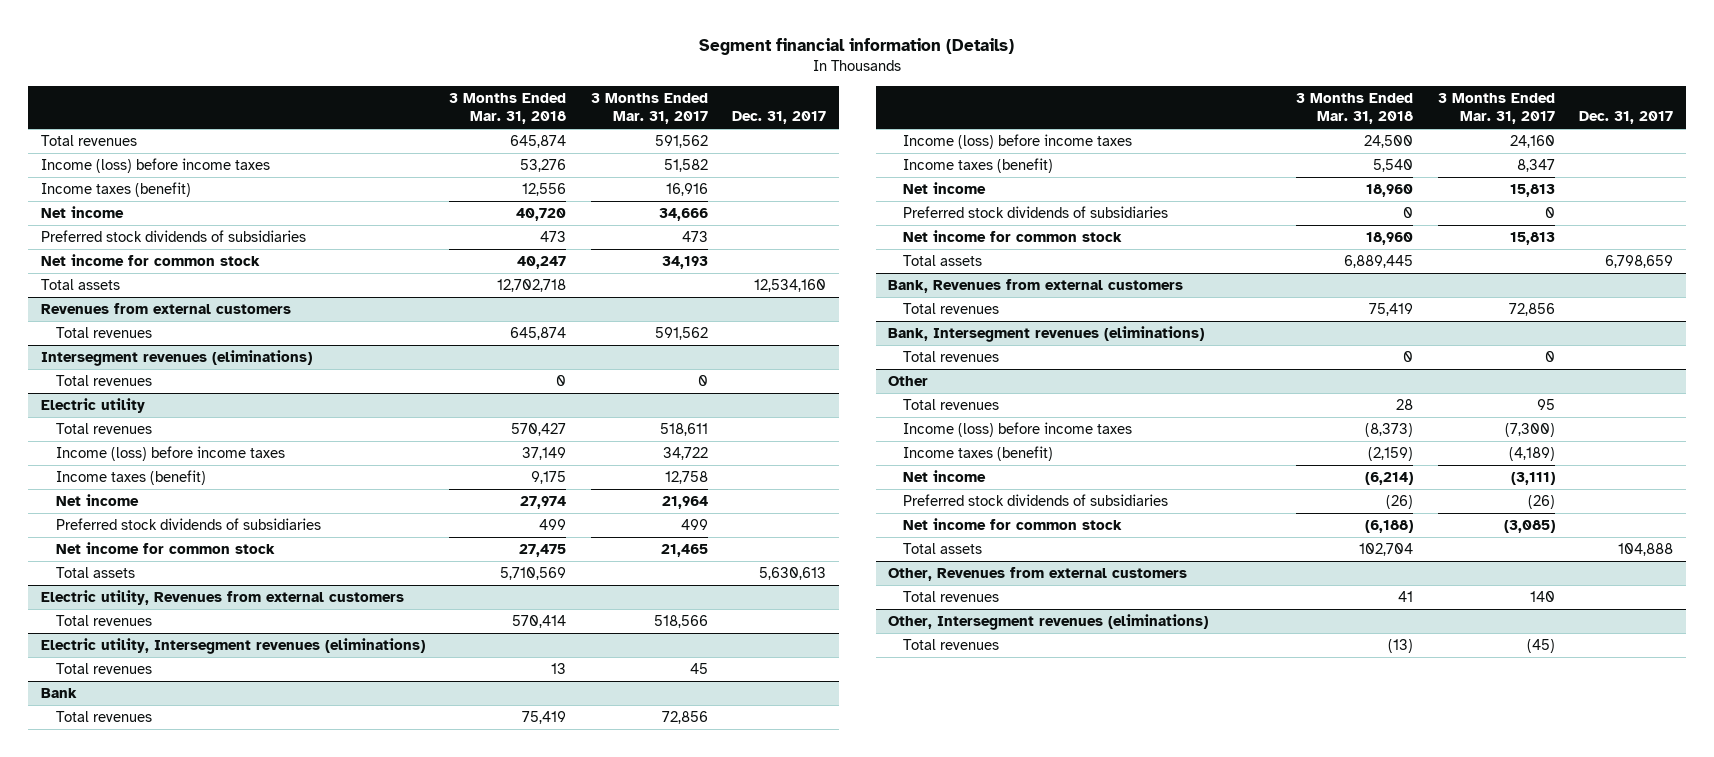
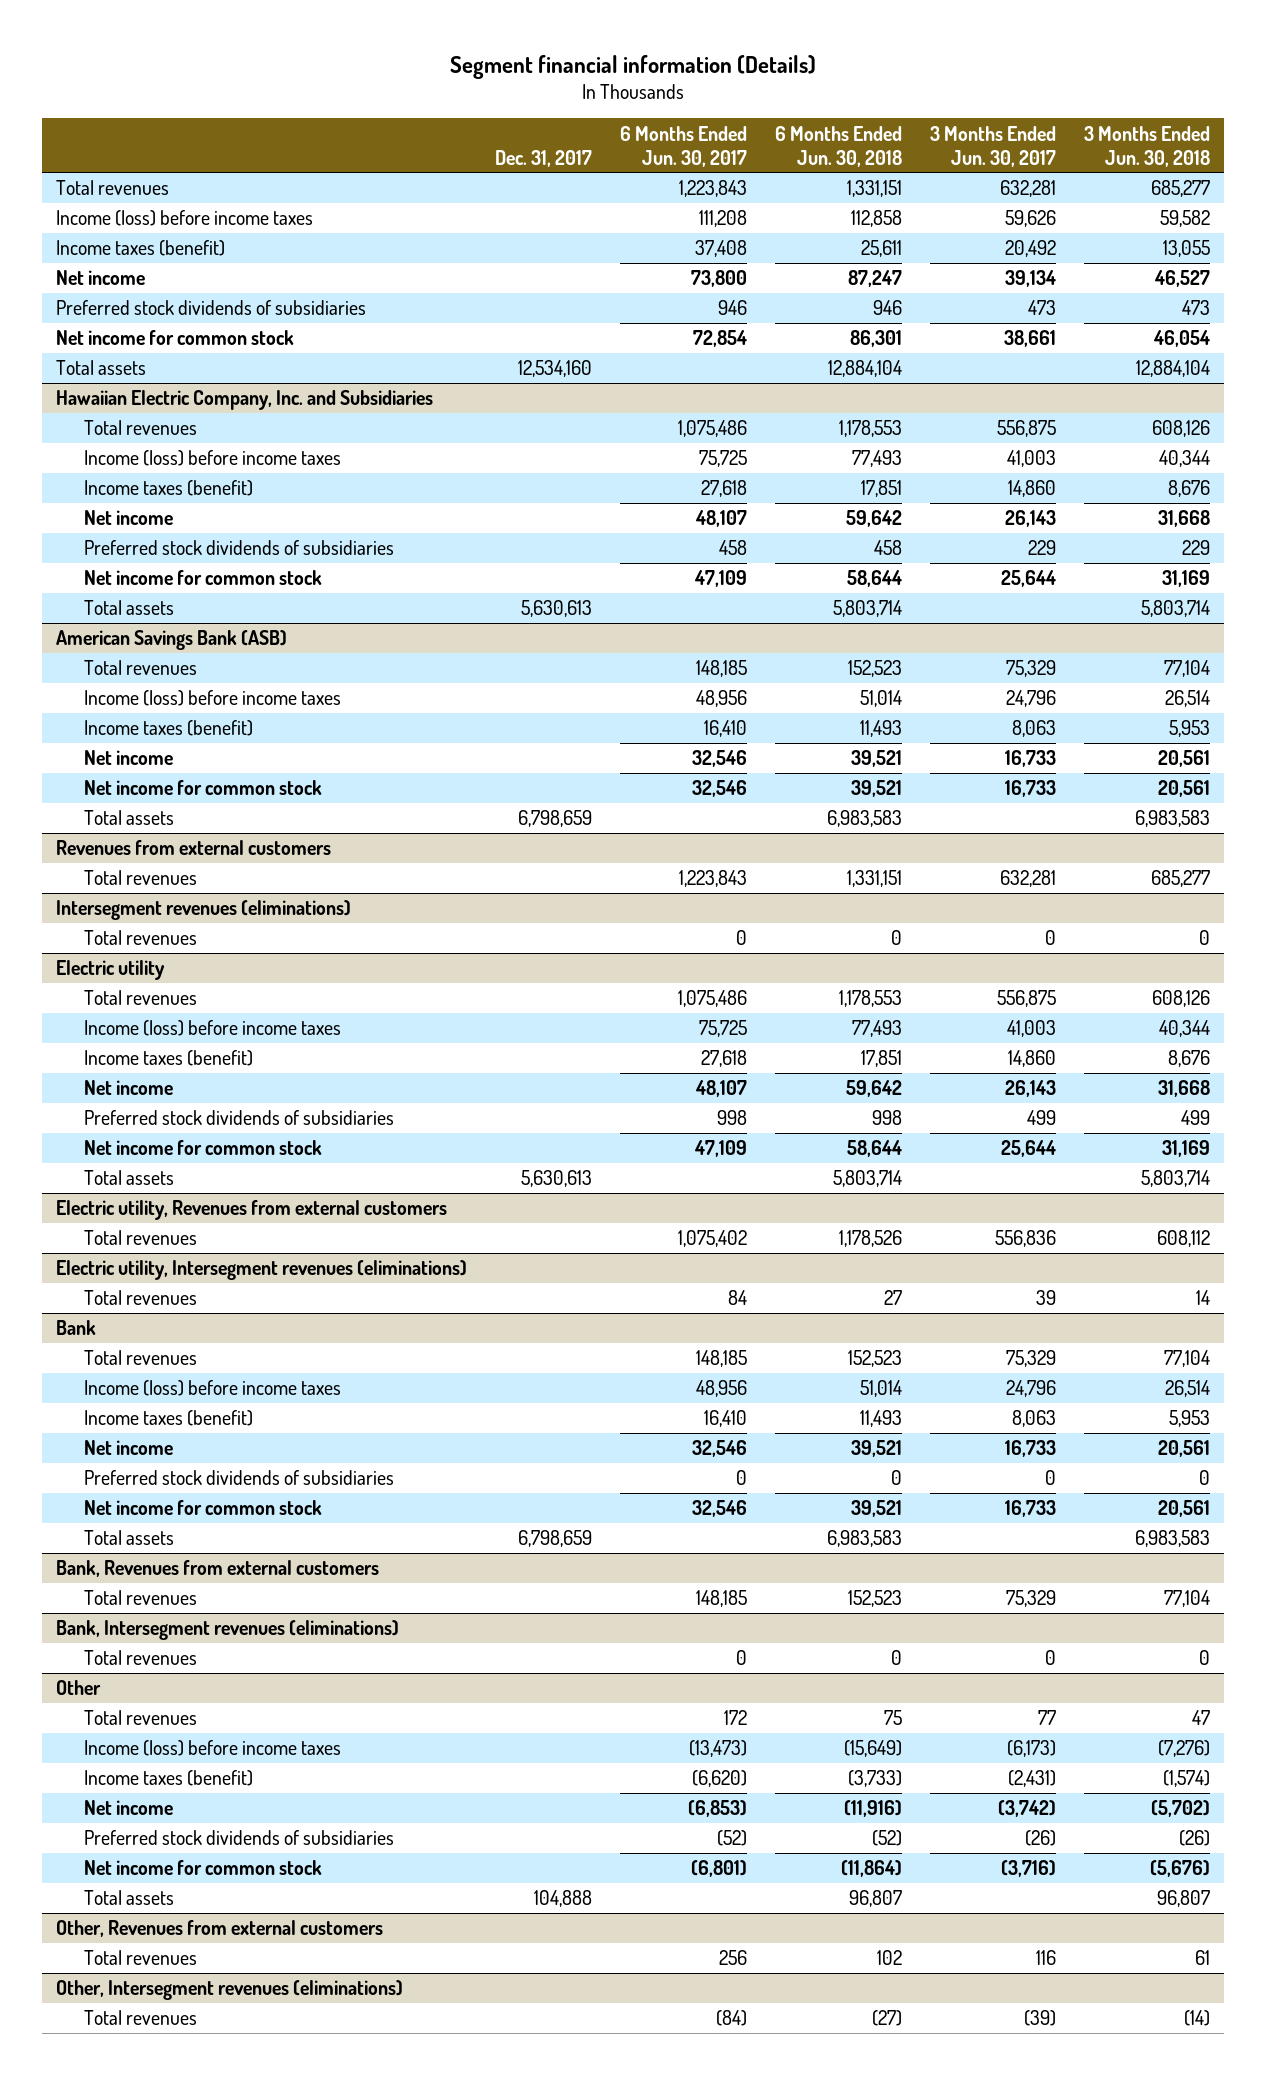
[449,93,567,125] 3 Months Ended Mar. 31, 2018 -> none
[590,93,708,125] 3 Months Ended Mar. 31, 2017 -> none
none -> [620,125,748,167] 6 Months Ended Jun. 30, 2017
none -> [775,125,903,167] 6 Months Ended Jun. 30, 2018
none -> [930,125,1057,167] 3 Months Ended Jun. 30, 2017
none -> [1084,125,1211,167] 3 Months Ended Jun. 30, 2018
none -> [56,390,434,411] Hawaiian Electric Company, Inc. and Subsidiaries
none -> [83,420,197,436] Total revenues
none -> [83,450,341,467] Income (loss) before income taxes
none -> [83,480,253,497] Income taxes (benefit)
none -> [83,510,173,526] Net income
none -> [83,540,394,556] Preferred stock dividends of subsidiaries
none -> [83,570,322,586] Net income for common stock
none -> [83,600,174,616] Total assets
none -> [56,630,288,651] American Savings Bank (ASB)
none -> [83,660,197,676] Total revenues
none -> [83,690,341,707] Income (loss) before income taxes
none -> [83,720,253,737] Income taxes (benefit)
none -> [83,750,173,766] Net income
none -> [83,780,322,796] Net income for common stock
none -> [83,810,174,826] Total assets

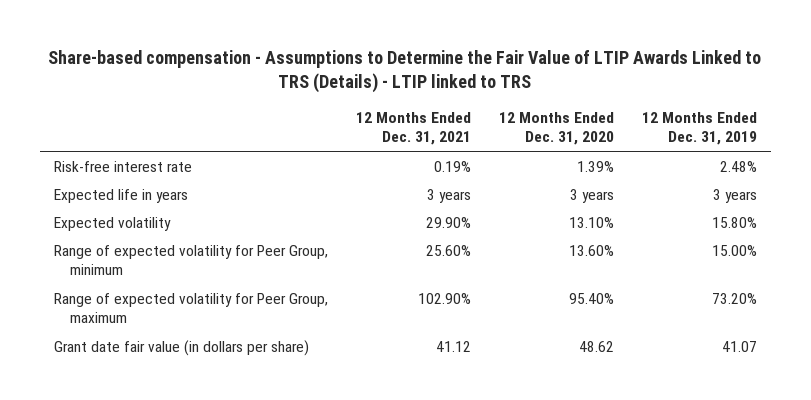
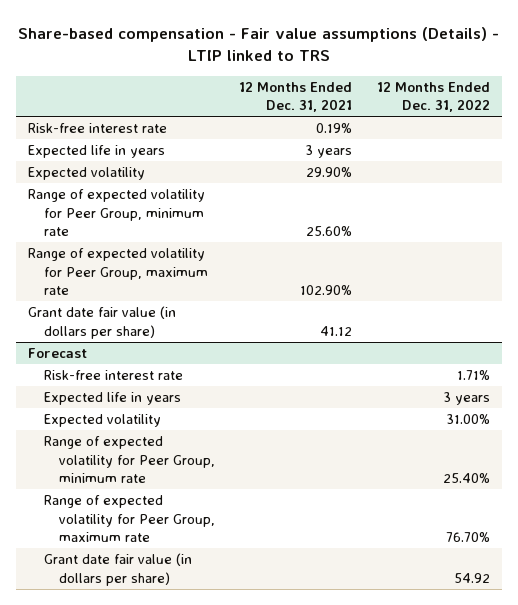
[48,49,762,93] Share-based compensation - Assumptions to Determine the Fair Value of LTIP Awards Linked to TRS (Details) - LTIP linked to TRS -> [17,26,499,62] Share-based compensation - Fair value assumptions (Details) - LTIP linked to TRS
[499,112,615,146] 12 Months Ended Dec. 31, 2020 -> none
[642,112,758,146] 12 Months Ended Dec. 31, 2019 -> none
none -> [376,81,490,113] 12 Months Ended Dec. 31, 2022
[53,244,328,276] Range of expected volatility for Peer Group, minimum -> [28,189,206,237] Range of expected volatility for Peer Group, minimum rate
[53,292,328,324] Range of expected volatility for Peer Group, maximum -> [28,248,208,296] Range of expected volatility for Peer Group, maximum rate
none -> [28,348,88,359] Forecast
none -> [43,370,183,381] Risk-free interest rate
none -> [43,392,181,406] Expected life in years
none -> [43,414,161,428] Expected volatility
none -> [43,436,216,484] Range of expected volatility for Peer Group, minimum rate
none -> [43,495,216,543] Range of expected volatility for Peer Group, maximum rate
none -> [43,553,192,586] Grant date fair value (in dollars per share)

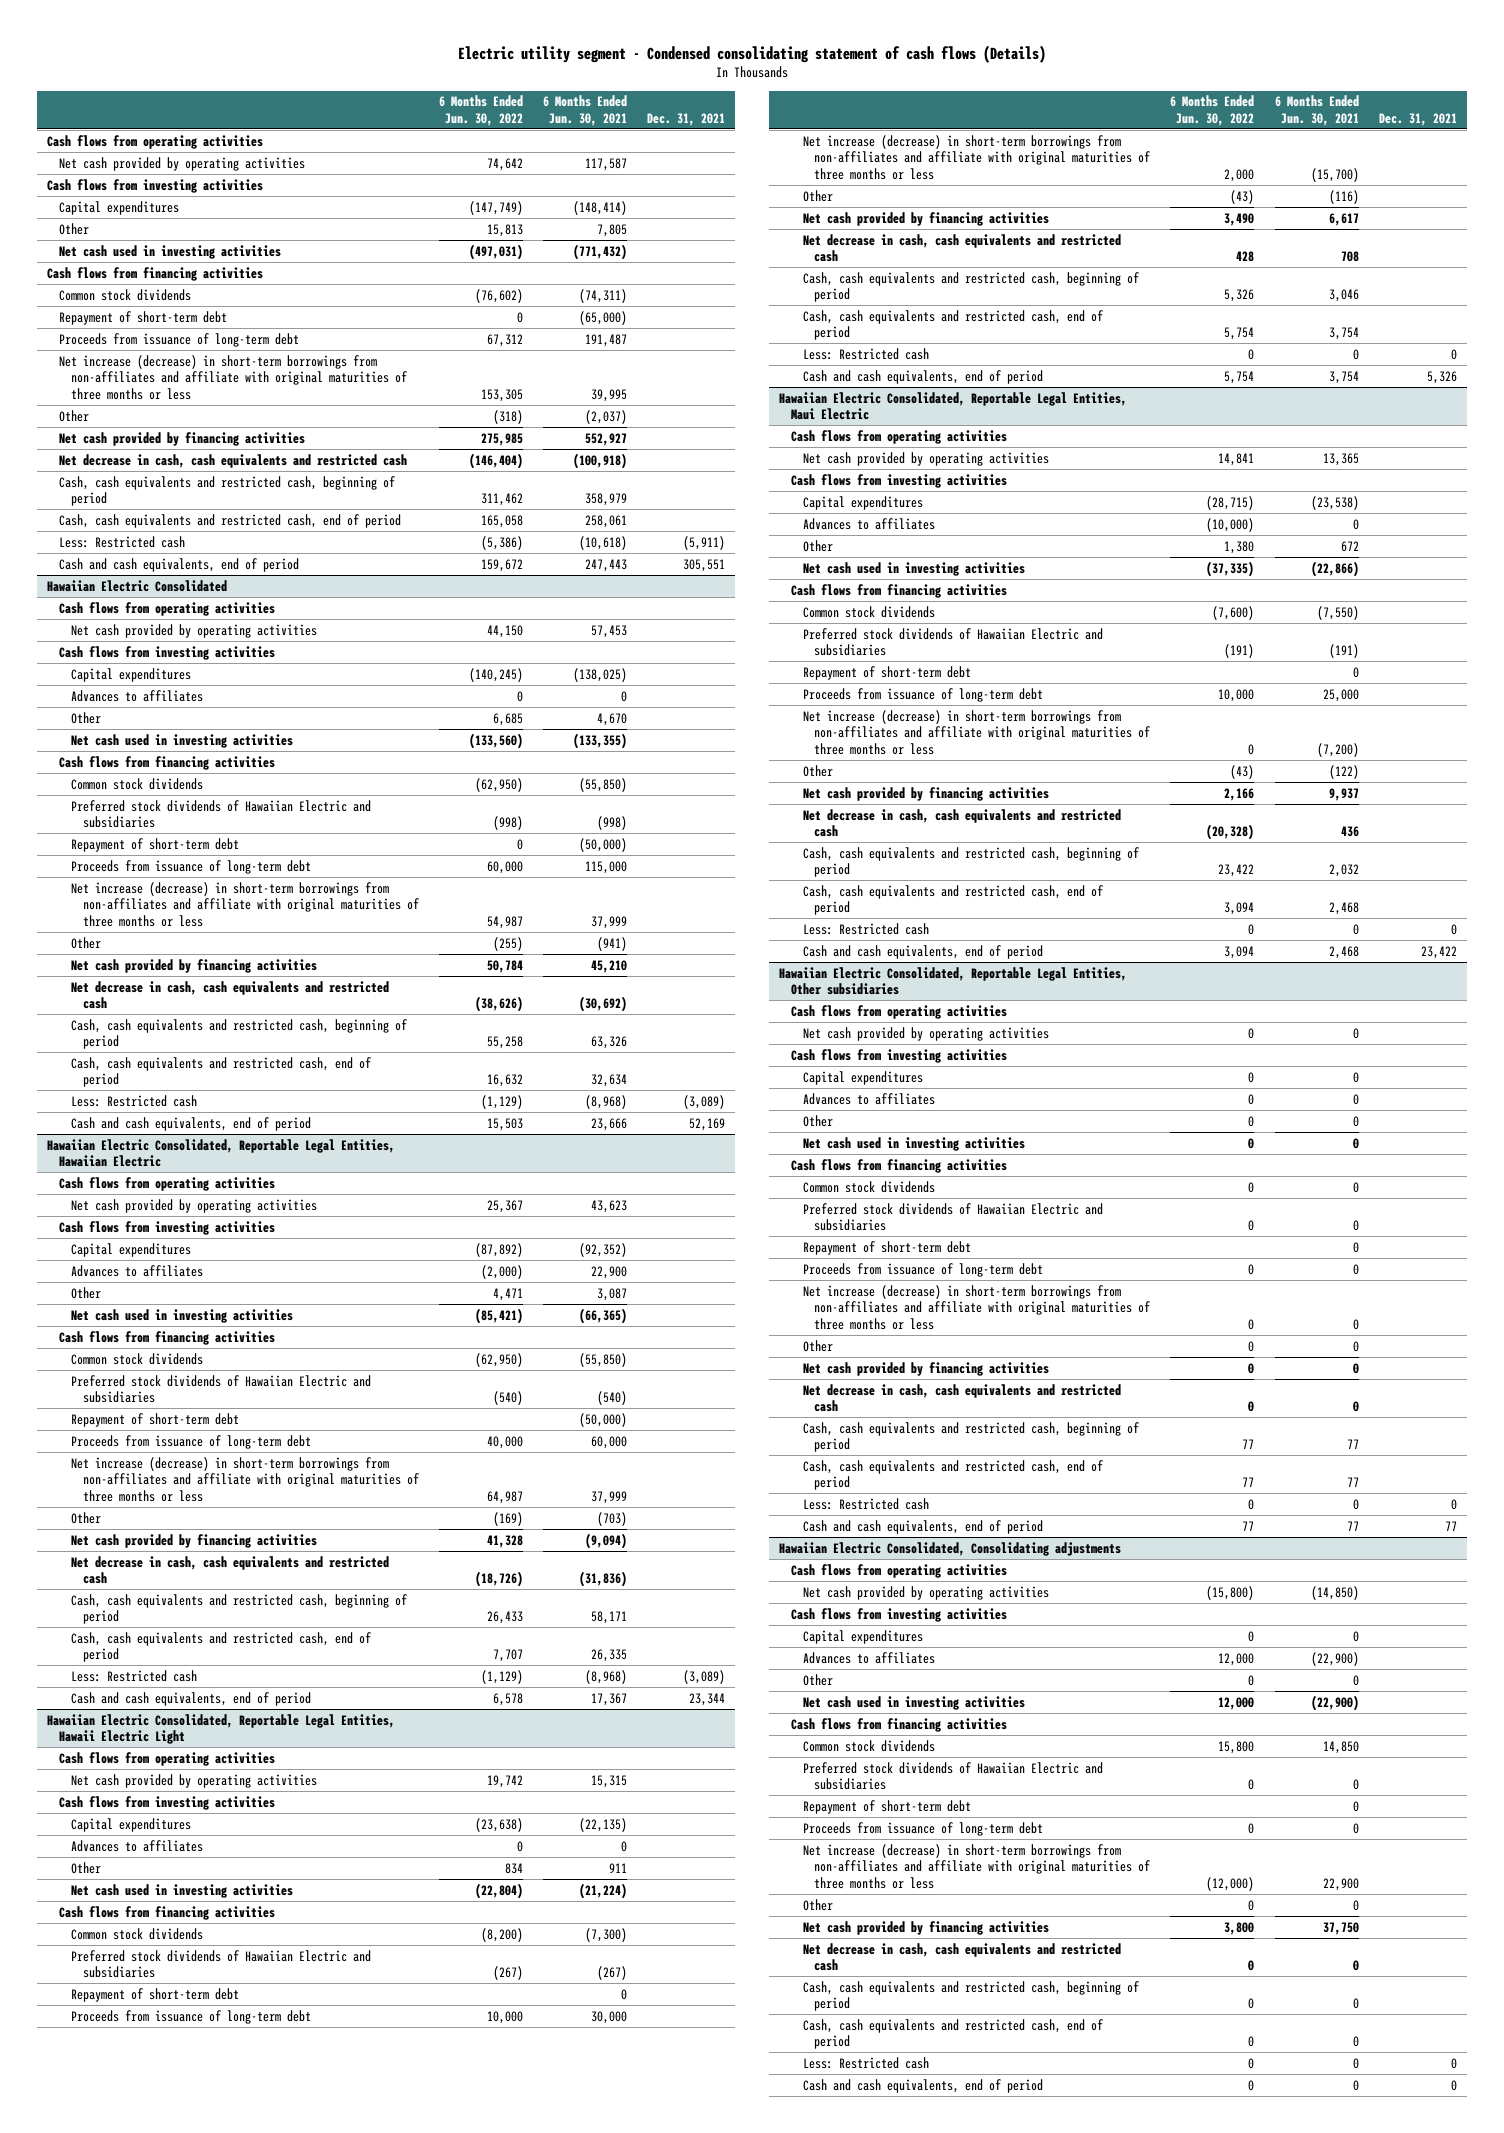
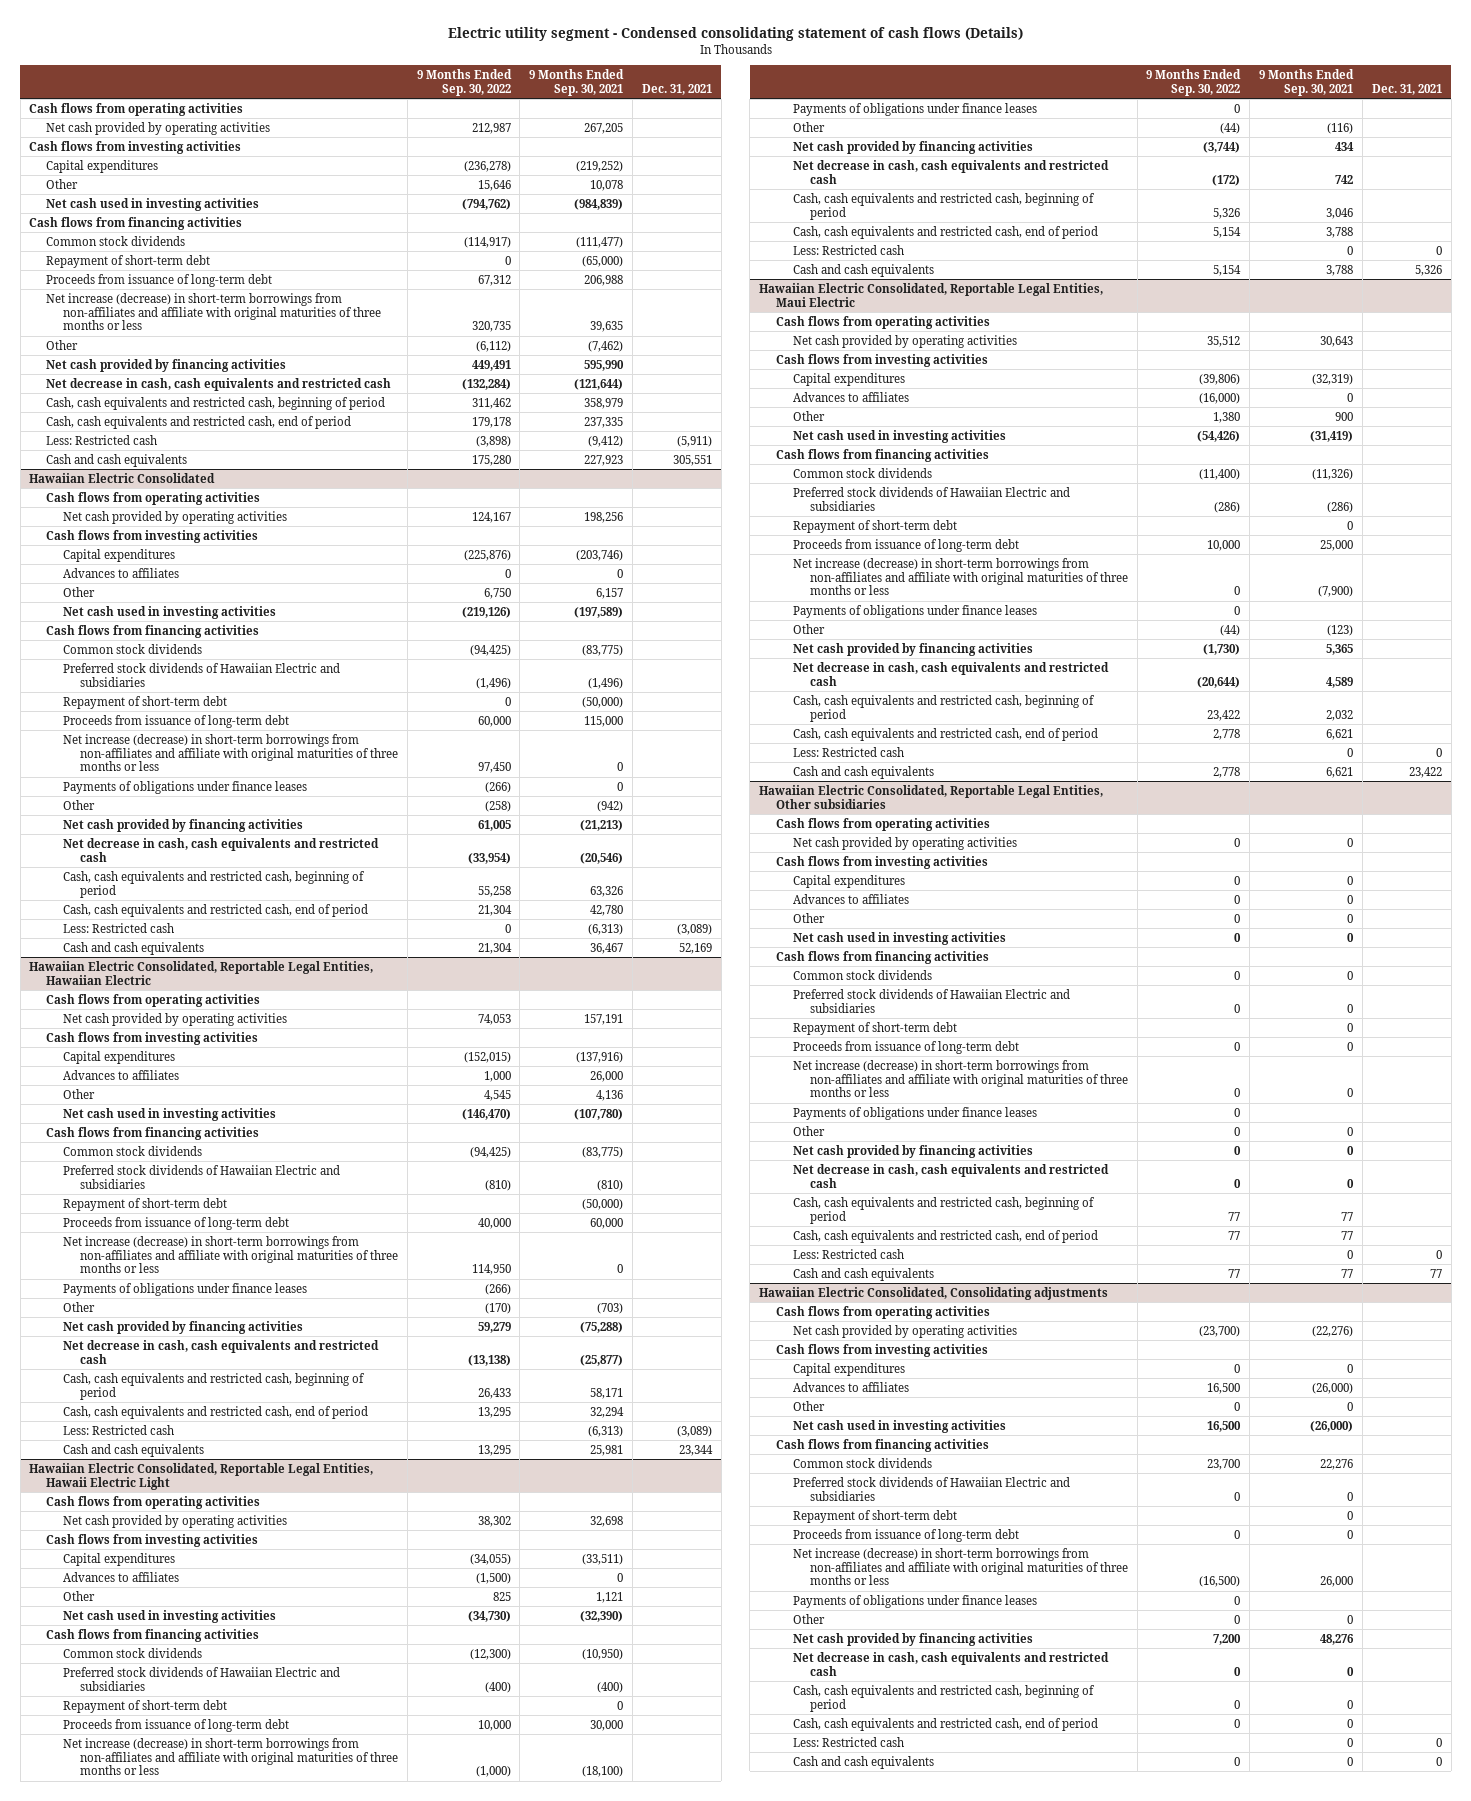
[438,95,523,126] 6 Months Ended Jun. 30, 2022 -> none
[542,95,627,126] 6 Months Ended Jun. 30, 2021 -> none
none -> [416,68,512,96] 9 Months Ended Sep. 30, 2022
none -> [529,68,625,96] 9 Months Ended Sep. 30, 2021
[59,557,300,572] Cash and cash equivalents, end of period -> [46,453,188,467] Cash and cash equivalents
none -> [63,780,308,794] Payments of obligations under finance leases
[70,1116,311,1131] Cash and cash equivalents, end of period -> [63,941,205,955] Cash and cash equivalents
none -> [63,1282,308,1296] Payments of obligations under finance leases
[70,1691,311,1706] Cash and cash equivalents, end of period -> [63,1443,205,1457] Cash and cash equivalents
none -> [792,102,1037,116] Payments of obligations under finance leases
[802,369,1043,384] Cash and cash equivalents, end of period -> [792,263,934,277] Cash and cash equivalents
none -> [792,604,1037,618] Payments of obligations under finance leases
[802,944,1043,959] Cash and cash equivalents, end of period -> [792,765,934,779] Cash and cash equivalents
none -> [792,1106,1037,1120] Payments of obligations under finance leases
[802,1519,1043,1534] Cash and cash equivalents, end of period -> [792,1267,934,1281] Cash and cash equivalents
none -> [792,1594,1037,1608] Payments of obligations under finance leases
[802,2078,1043,2093] Cash and cash equivalents, end of period -> [792,1755,934,1769] Cash and cash equivalents

